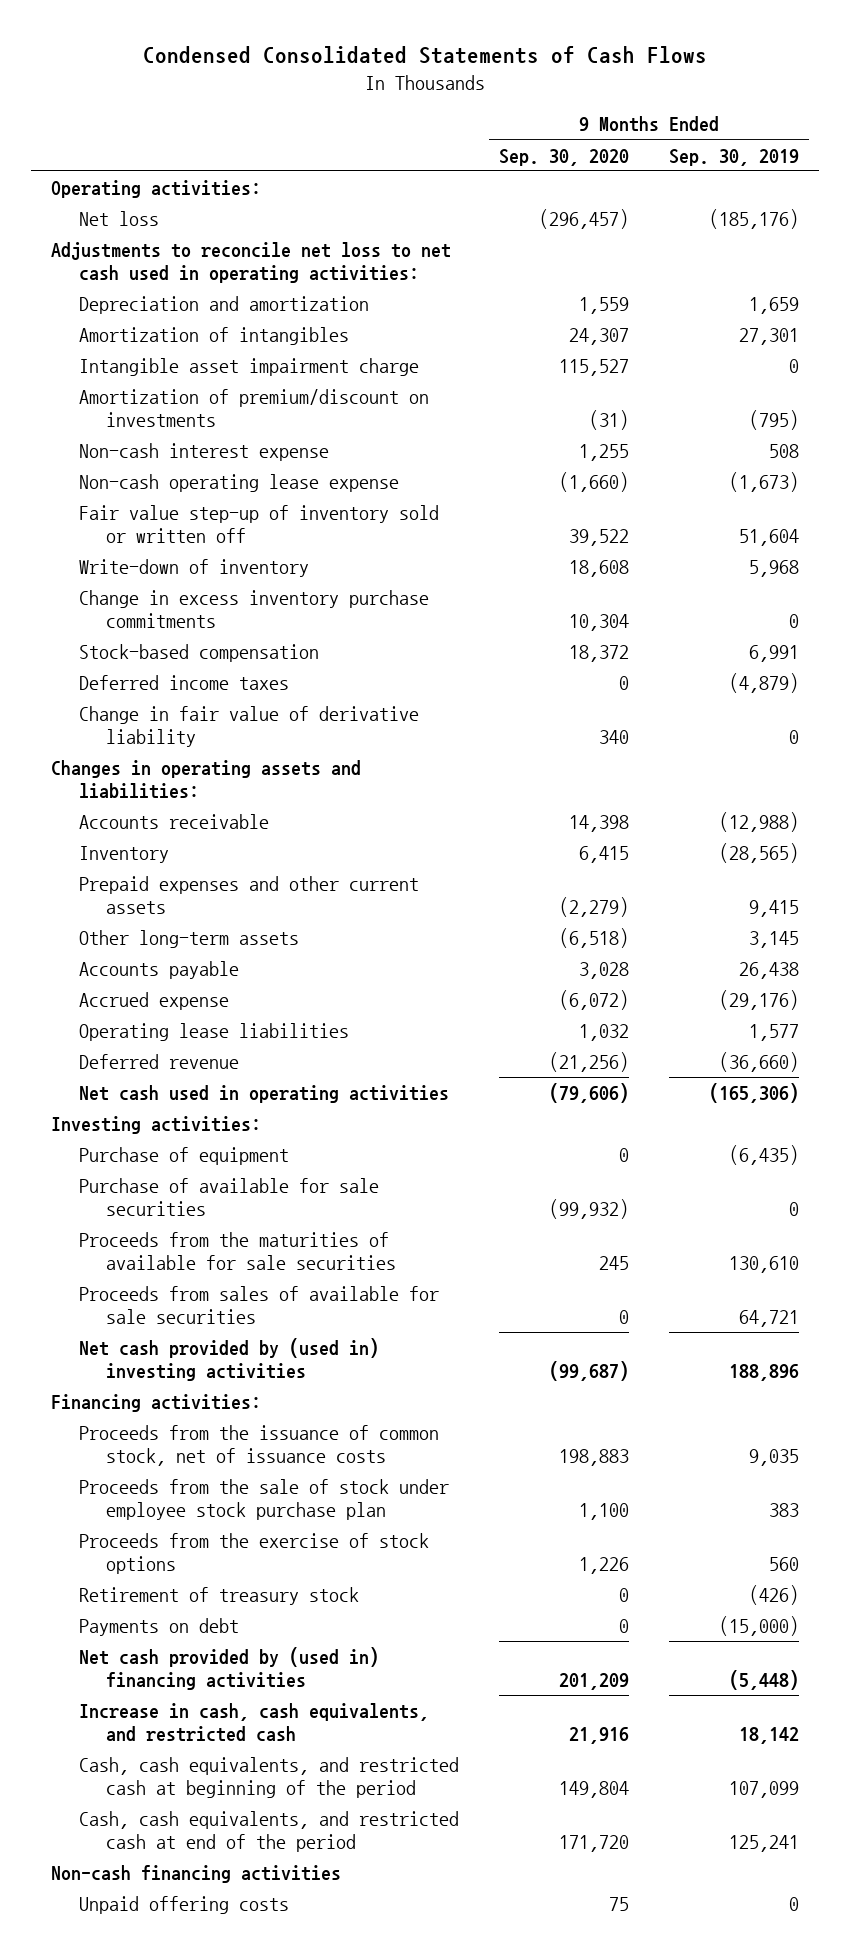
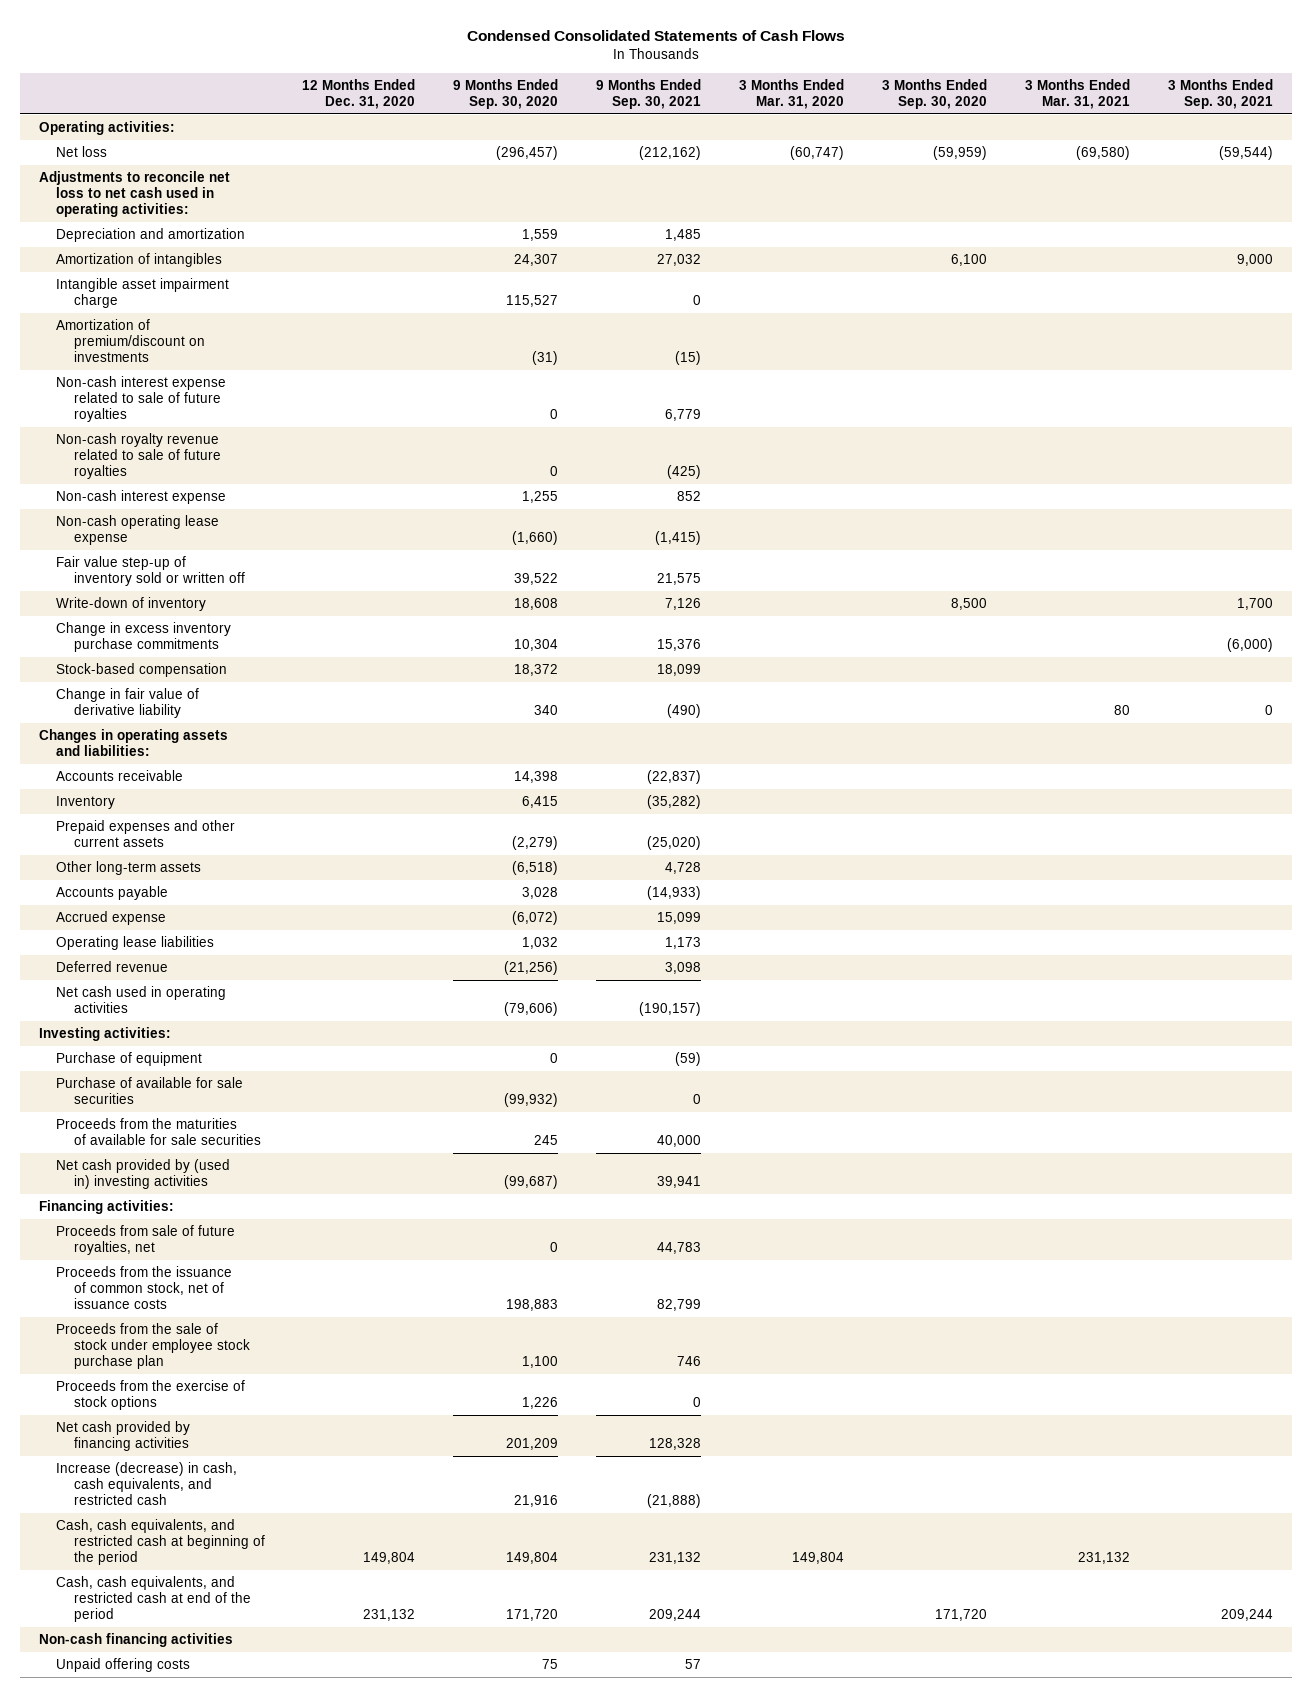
[669,148,800,166] Sep. 30, 2019 -> none
none -> [302,78,416,109] 12 Months Ended Dec. 31, 2020
none -> [596,78,702,109] 9 Months Ended Sep. 30, 2021
none -> [739,78,845,109] 3 Months Ended Mar. 31, 2020
none -> [882,78,988,109] 3 Months Ended Sep. 30, 2020
none -> [1025,78,1131,109] 3 Months Ended Mar. 31, 2021
none -> [1168,78,1274,109] 3 Months Ended Sep. 30, 2021
none -> [56,376,227,422] Non-cash interest expense related to sale of future royalties
none -> [56,433,221,479] Non-cash royalty revenue related to sale of future royalties
[78,674,289,690] Deferred income taxes -> none
[78,1285,439,1324] Proceeds from sales of available for sale securities -> none
none -> [56,1225,236,1256] Proceeds from sale of future royalties, net
[78,1586,359,1605] Retirement of treasury stock -> none
[78,1617,239,1636] Payments on debt -> none
[78,1646,379,1690] Net cash provided by (used in) financing activities -> [56,1421,191,1452] Net cash provided by financing activities
[78,1702,429,1742] Increase in cash, cash equivalents, and restricted cash -> [56,1462,238,1505] Increase (decrease) in cash, cash equivalents, and restricted cash

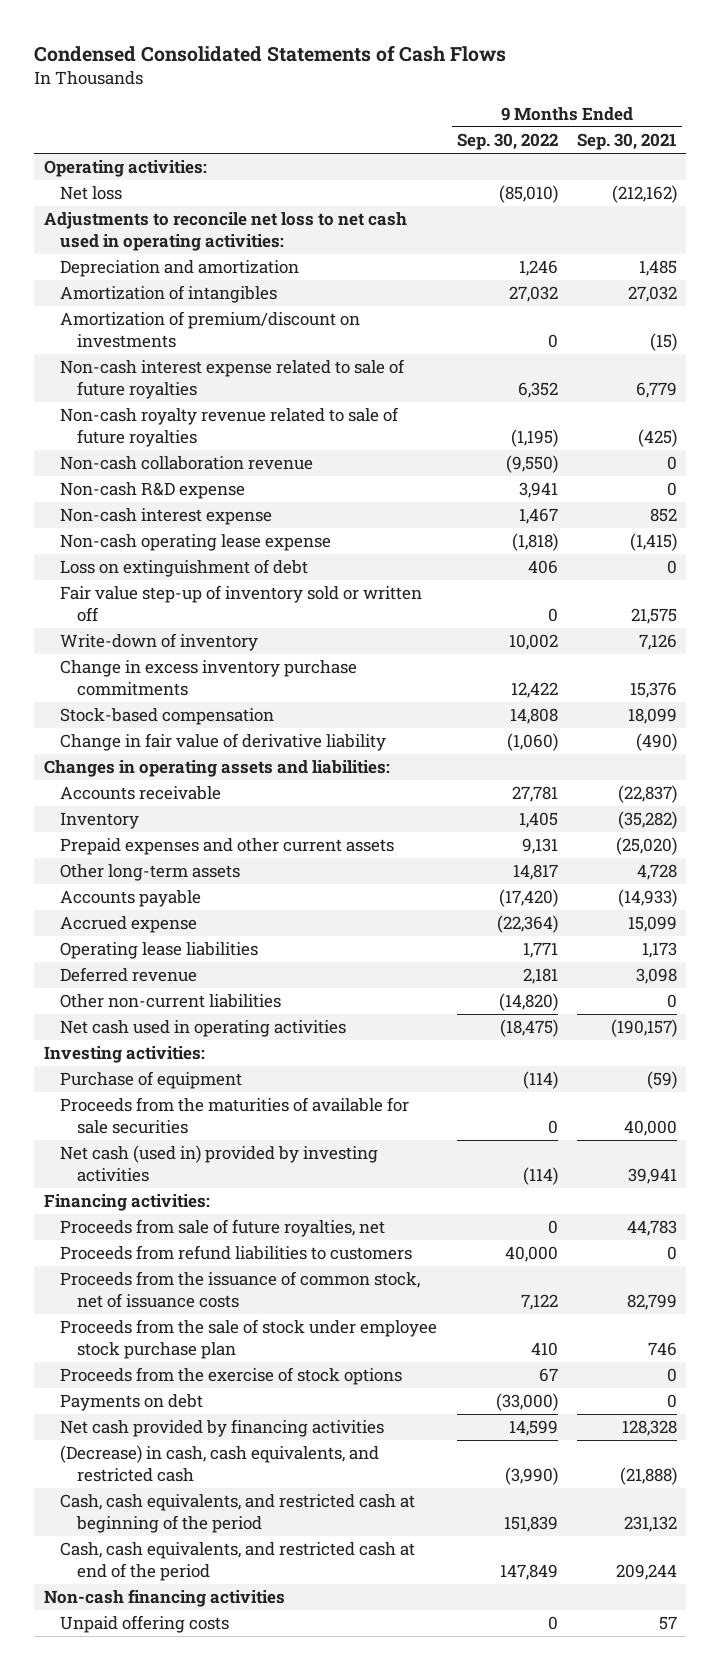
[302,78,416,109] 12 Months Ended Dec. 31, 2020 -> none
[453,78,559,109] 9 Months Ended Sep. 30, 2020 -> none
[739,78,845,109] 3 Months Ended Mar. 31, 2020 -> none
[882,78,988,109] 3 Months Ended Sep. 30, 2020 -> none
[1025,78,1131,109] 3 Months Ended Mar. 31, 2021 -> none
[1168,78,1274,109] 3 Months Ended Sep. 30, 2021 -> none
none -> [456,133,558,151] Sep. 30, 2022
[56,278,230,309] Intangible asset impairment charge -> none
none -> [60,456,314,471] Non-cash collaboration revenue
none -> [60,482,246,500] Non-cash R&D expense
none -> [60,559,309,578] Loss on extinguishment of debt
none -> [60,994,282,1009] Other non-current liabilities
[56,1077,244,1105] Purchase of available for sale securities -> none
[56,1159,231,1190] Net cash provided by (used in) investing activities -> [60,1145,379,1182] Net cash (used in) provided by investing activities
none -> [60,1245,413,1261] Proceeds from refund liabilities to customers
none -> [60,1394,204,1412] Payments on debt
[56,1462,238,1505] Increase (decrease) in cash, cash equivalents, and restricted cash -> [60,1445,380,1482] (Decrease) in cash, cash equivalents, and restricted cash

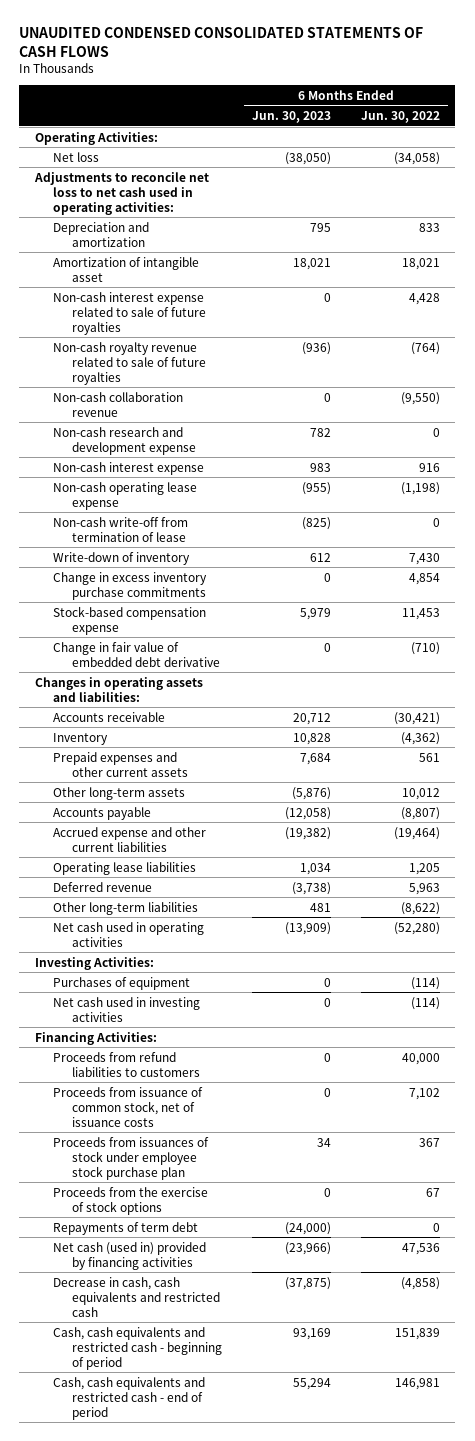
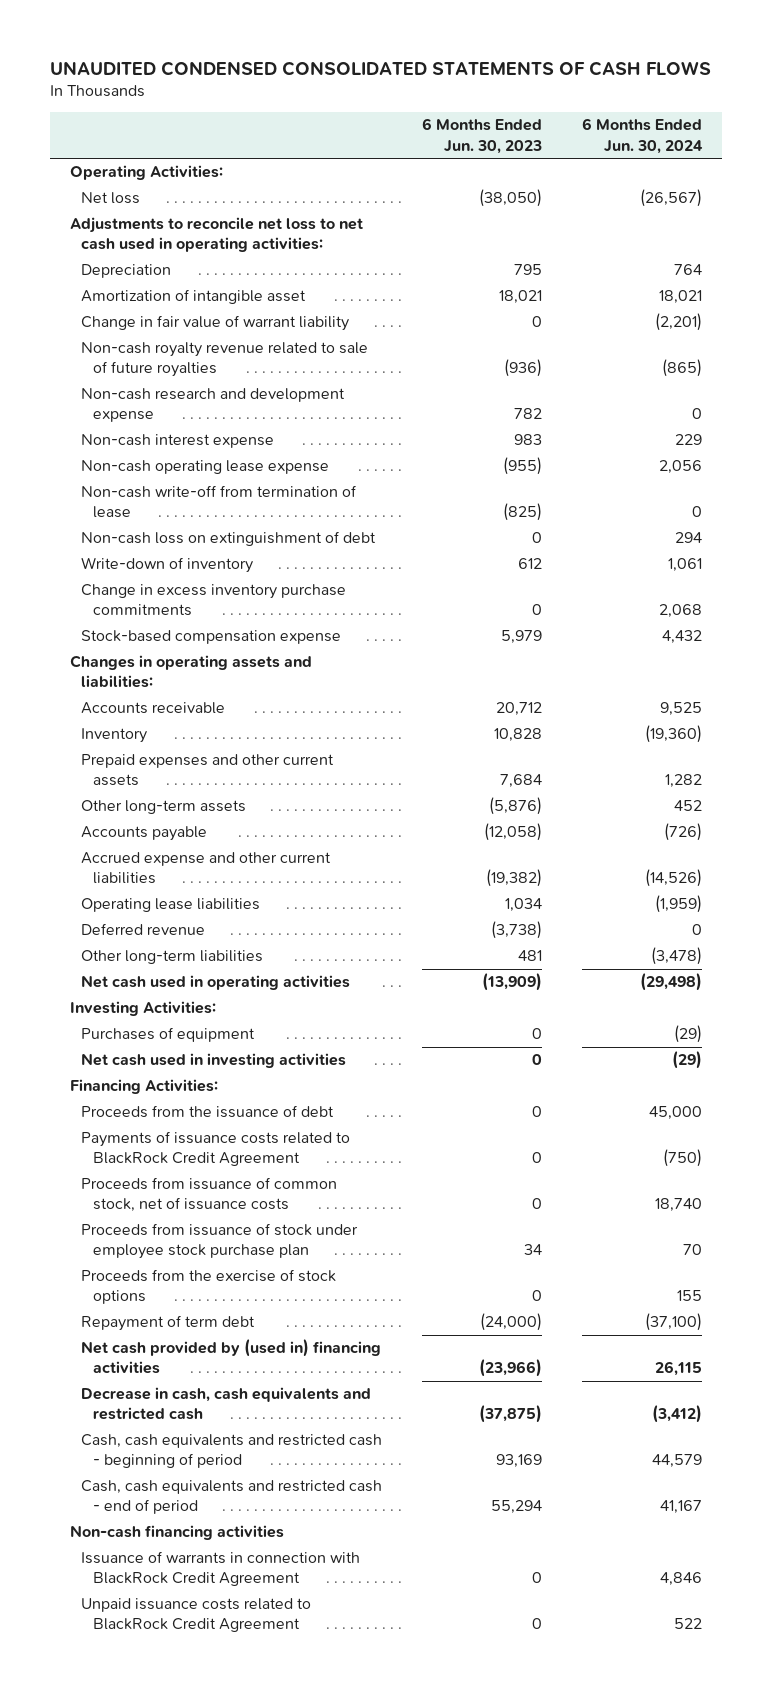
[361,111,441,124] Jun. 30, 2022 -> none
none -> [582,118,704,154] 6 Months Ended Jun. 30, 2024
[53,221,150,247] Depreciation and amortization -> [81,264,172,279] Depreciation
[53,291,206,335] Non-cash interest expense related to sale of future royalties -> none
none -> [81,315,350,332] Change in fair value of warrant liability
[53,391,184,417] Non-cash collaboration revenue -> none
none -> [81,531,377,547] Non-cash loss on extinguishment of debt
[53,641,220,667] Change in fair value of embedded debt derivative -> none
[53,1051,200,1077] Proceeds from refund liabilities to customers -> none
none -> [81,1105,335,1119] Proceeds from the issuance of debt
none -> [81,1131,351,1167] Payments of issuance costs related to BlackRock Credit Agreement
[53,1136,210,1180] Proceeds from issuances of stock under employee stock purchase plan -> [81,1223,359,1260] Proceeds from issuance of stock under employee stock purchase plan
[53,1221,199,1235] Repayments of term debt -> [81,1315,256,1332] Repayment of term debt
[53,1241,207,1270] Net cash (used in) provided by financing activities -> [81,1339,382,1375] Net cash provided by (used in) financing activities
none -> [70,1525,285,1541] Non-cash financing activities
none -> [81,1551,361,1587] Issuance of warrants in connection with BlackRock Credit Agreement
none -> [81,1598,312,1633] Unpaid issuance costs related to BlackRock Credit Agreement

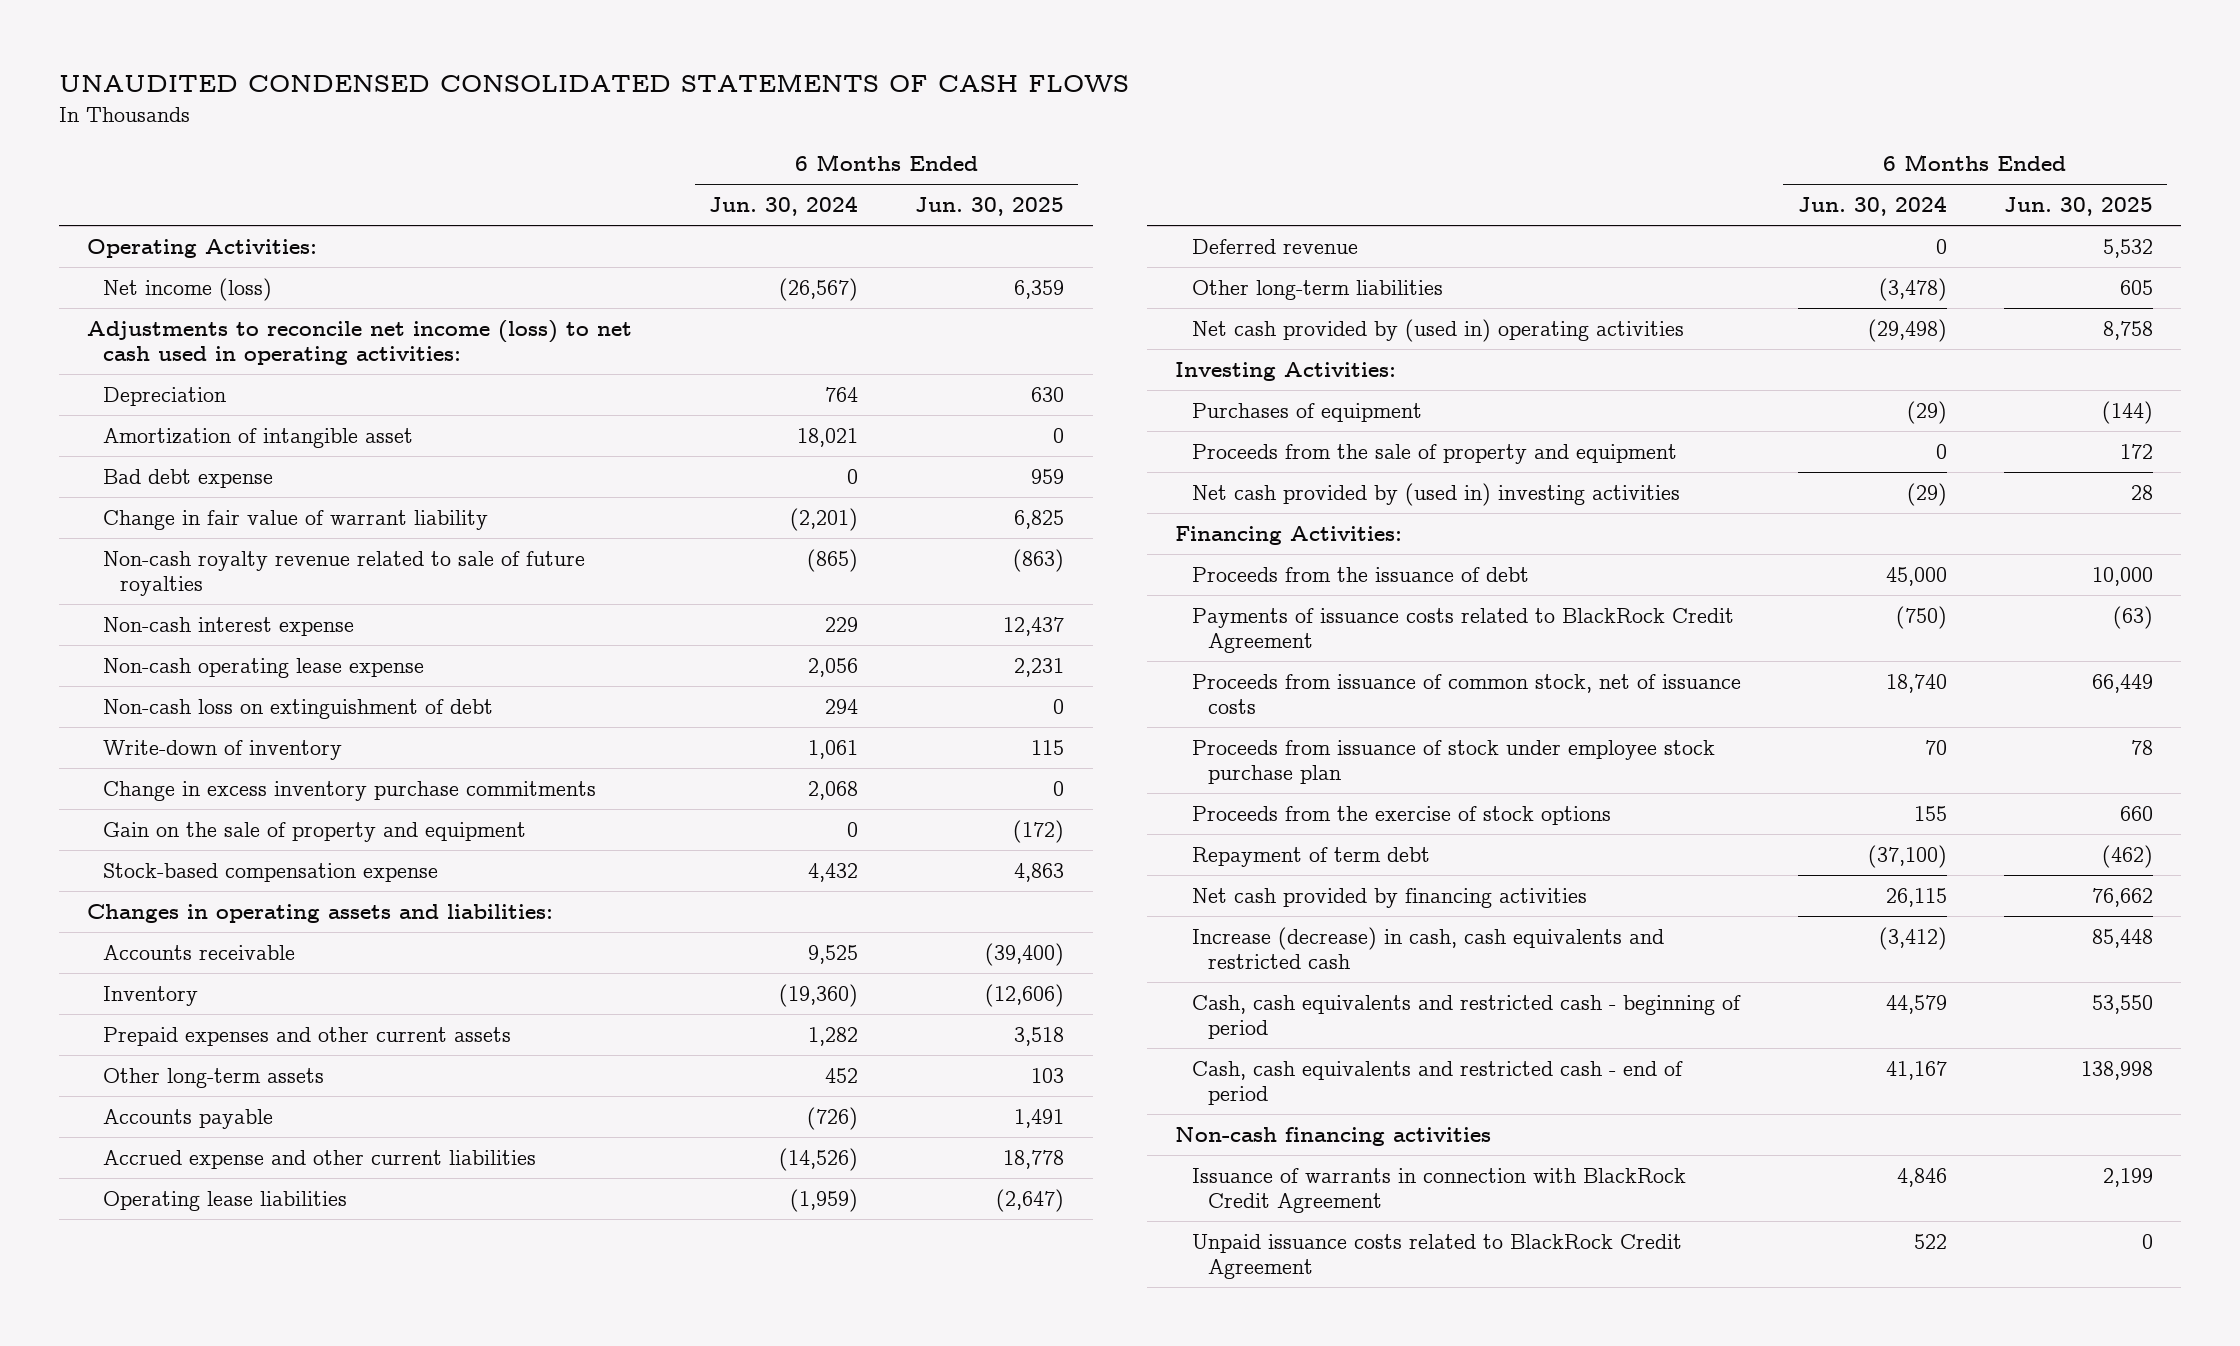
[422,118,543,154] 6 Months Ended Jun. 30, 2023 -> none
none -> [915,197,1065,217] Jun. 30, 2025
[81,192,141,205] Net loss -> [103,277,273,301] Net income (loss)
[70,217,364,253] Adjustments to reconcile net loss to net cash used in operating activities: -> [87,319,633,366] Adjustments to reconcile net income (loss) to net cash used in operating activities:
none -> [103,468,274,488] Bad debt expense
[81,388,346,423] Non-cash research and development expense -> none
[81,485,358,519] Non-cash write-off from termination of lease -> none
none -> [103,821,527,842] Gain on the sale of property and equipment
[81,975,351,991] Net cash used in operating activities -> [1191,318,1684,342] Net cash provided by (used in) operating activities
none -> [1191,443,1677,464] Proceeds from the sale of property and equipment
[81,1053,347,1069] Net cash used in investing activities -> [1191,482,1680,506] Net cash provided by (used in) investing activities
[81,1339,382,1375] Net cash provided by (used in) financing activities -> [1191,887,1587,908] Net cash provided by financing activities
[81,1387,372,1421] Decrease in cash, cash equivalents and restricted cash -> [1191,926,1664,970] Increase (decrease) in cash, cash equivalents and restricted cash

